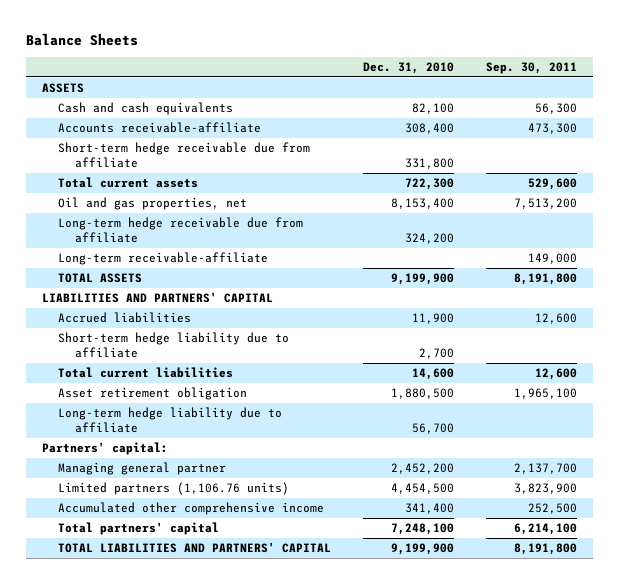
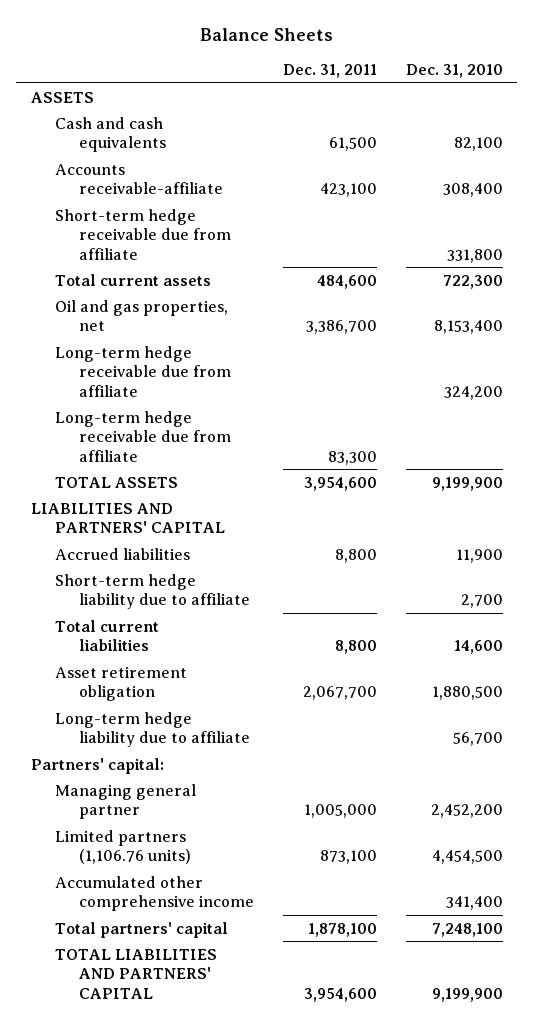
[486,62,578,75] Sep. 30, 2011 -> none
none -> [282,64,377,79] Dec. 31, 2011
[58,252,269,266] Long-term receivable-affiliate -> [54,410,231,462] Long-term hedge receivable due from affiliate

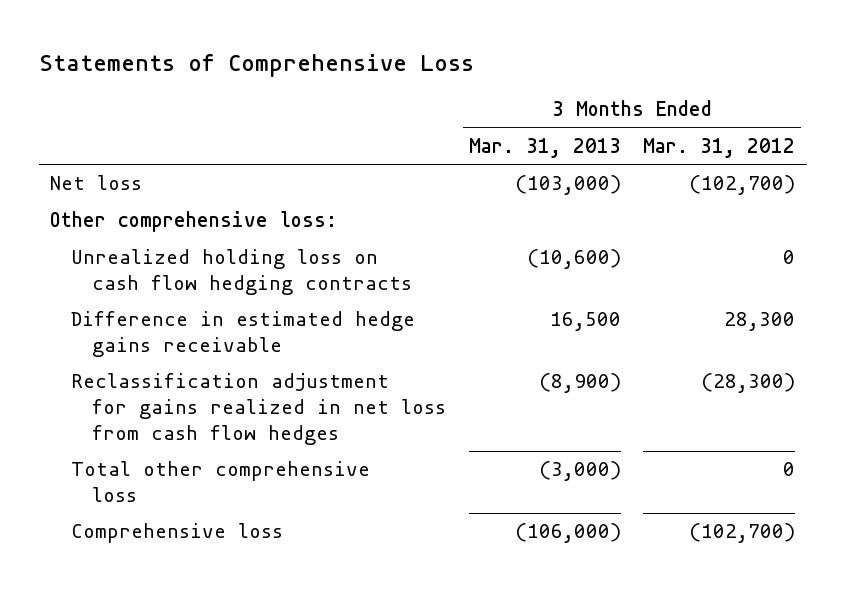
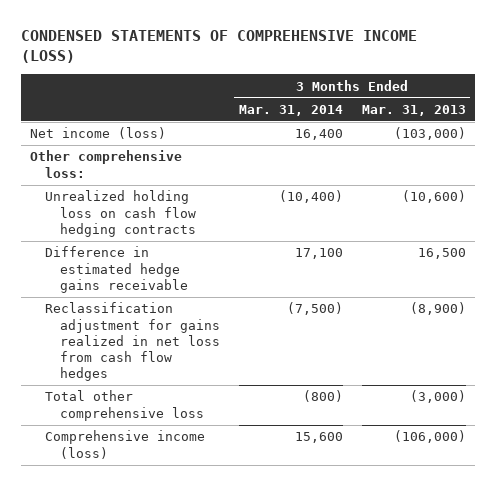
[38,53,474,77] Statements of Comprehensive Loss -> [21,30,418,64] CONDENSED STATEMENTS OF COMPREHENSIVE INCOME (LOSS)
[643,137,796,158] Mar. 31, 2012 -> none
none -> [239,105,344,117] Mar. 31, 2014
[50,175,143,191] Net loss -> [30,127,167,140] Net income (loss)
[71,523,284,544] Comprehensive loss -> [45,430,206,459] Comprehensive income (loss)

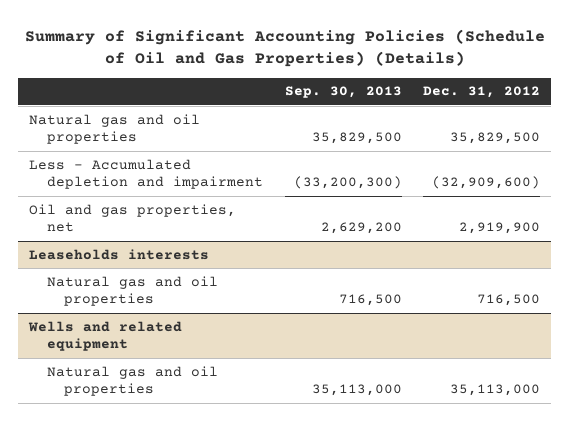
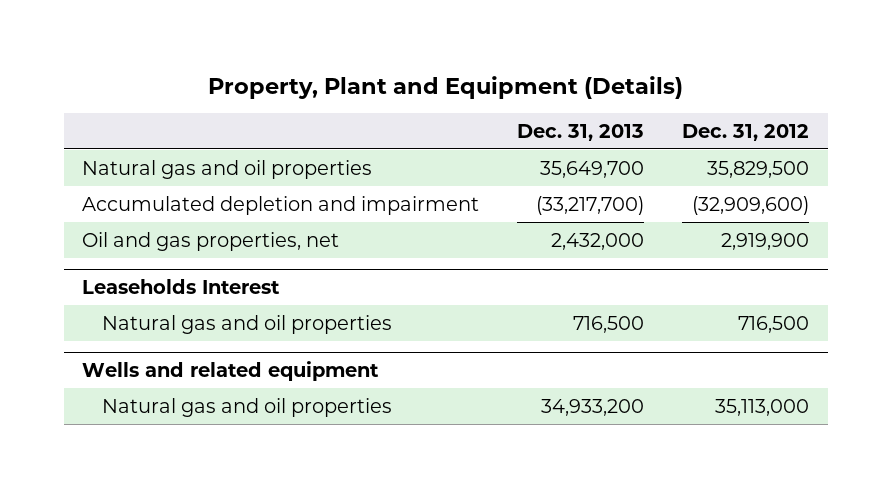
[24,28,545,68] Summary of Significant Accounting Policies (Schedule of Oil and Gas Properties) (Details) -> [207,75,683,99] Property, Plant and Equipment (Details)
[284,86,402,99] Sep. 30, 2013 -> none
none -> [517,123,645,141] Dec. 31, 2013
[29,158,263,190] Less - Accumulated depletion and impairment -> [82,195,480,215] Accumulated depletion and impairment
[29,248,210,260] Leaseholds interests -> [82,279,281,295] Leaseholds Interest

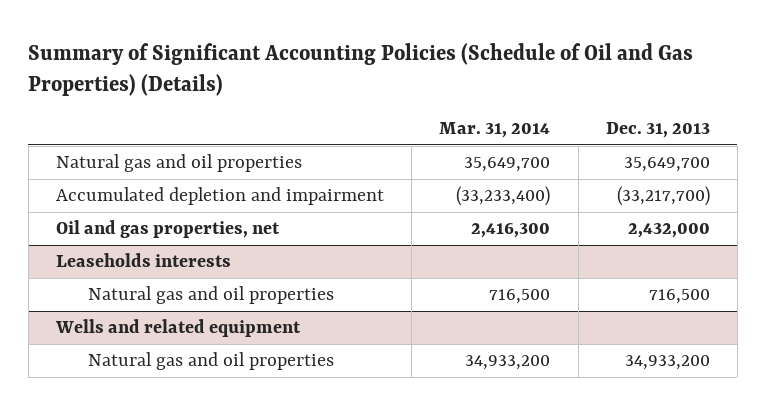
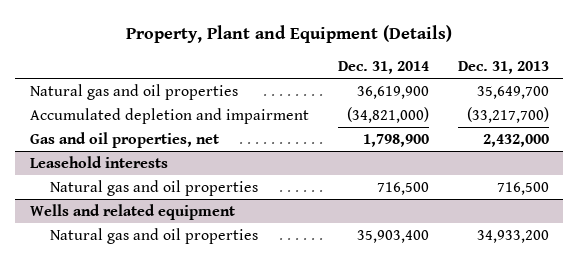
[28,42,694,97] Summary of Significant Accounting Policies (Schedule of Oil and Gas Properties) (Details) -> [126,25,453,44] Property, Plant and Equipment (Details)
[439,121,551,138] Mar. 31, 2014 -> none
none -> [337,61,429,75] Dec. 31, 2014
[55,220,280,239] Oil and gas properties, net -> [29,131,219,148] Gas and oil properties, net
[55,253,231,268] Leaseholds interests -> [29,155,168,168] Leasehold interests

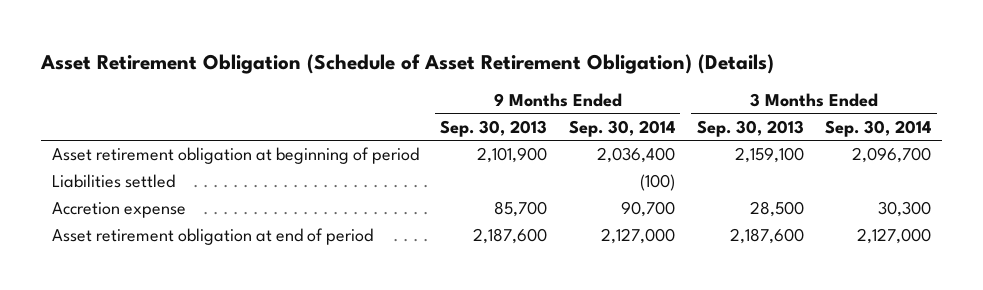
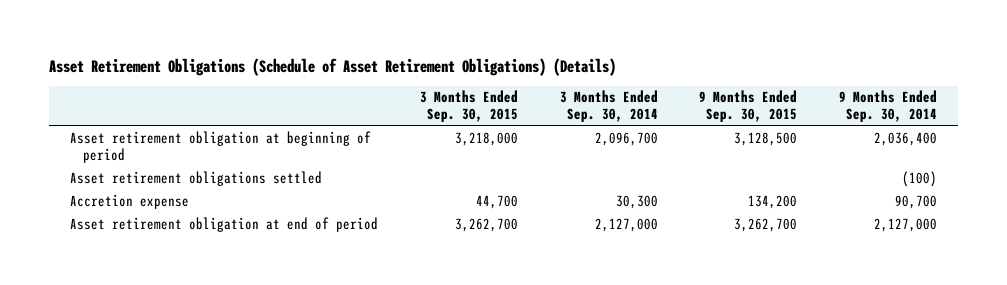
[39,53,774,74] Asset Retirement Obligation (Schedule of Asset Retirement Obligation) (Details) -> [49,57,617,76] Asset Retirement Obligations (Schedule of Asset Retirement Obligations) (Details)
[440,119,548,137] Sep. 30, 2013 -> none
[696,119,804,137] Sep. 30, 2013 -> none
none -> [419,90,518,123] 3 Months Ended Sep. 30, 2015
none -> [699,90,798,123] 9 Months Ended Sep. 30, 2015
[51,174,175,189] Liabilities settled -> [70,171,323,187] Asset retirement obligations settled

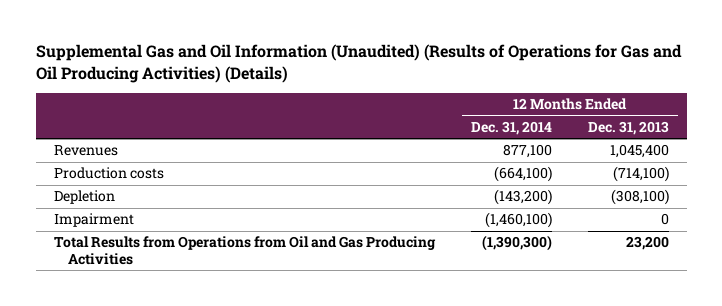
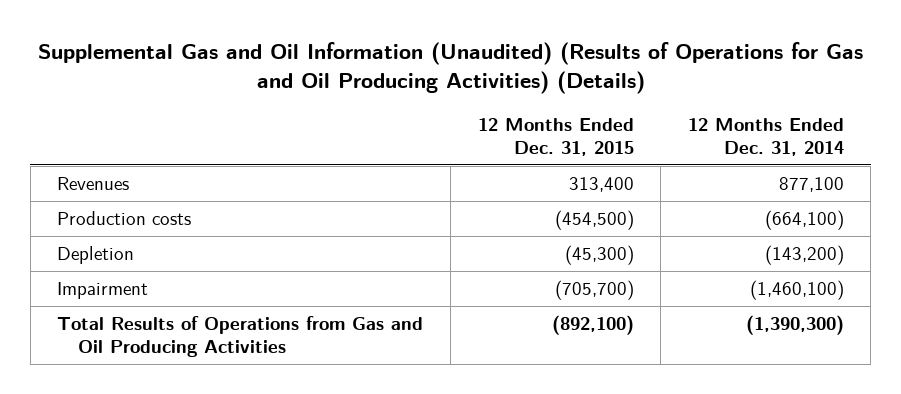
[587,120,669,135] Dec. 31, 2013 -> none
none -> [477,118,634,156] 12 Months Ended Dec. 31, 2015
[53,236,436,266] Total Results from Operations from Oil and Gas Producing Activities -> [57,315,424,357] Total Results of Operations from Gas and Oil Producing Activities

